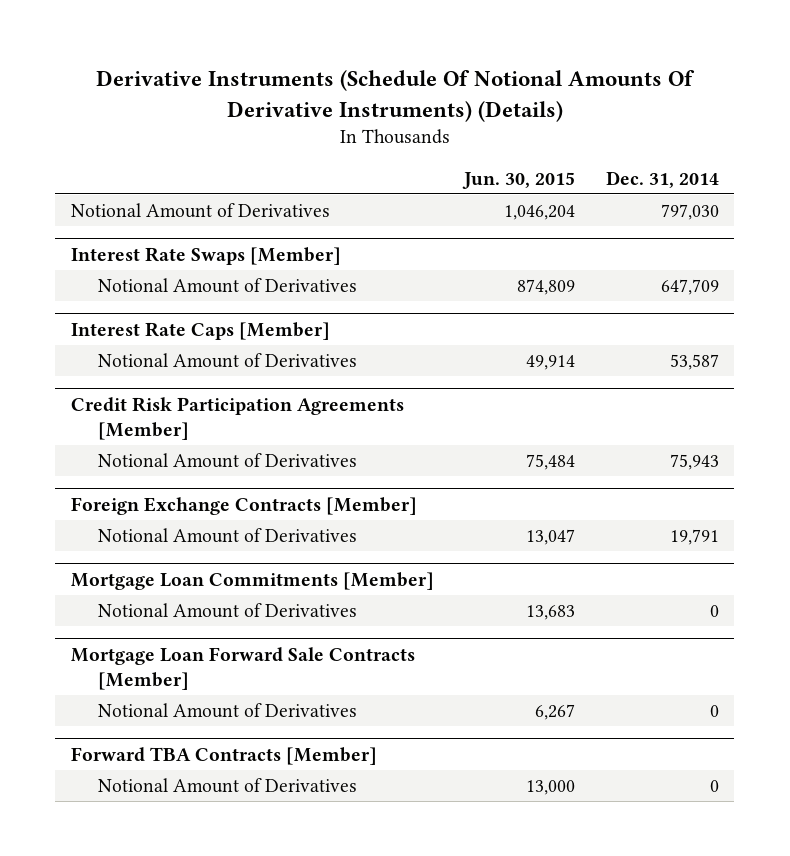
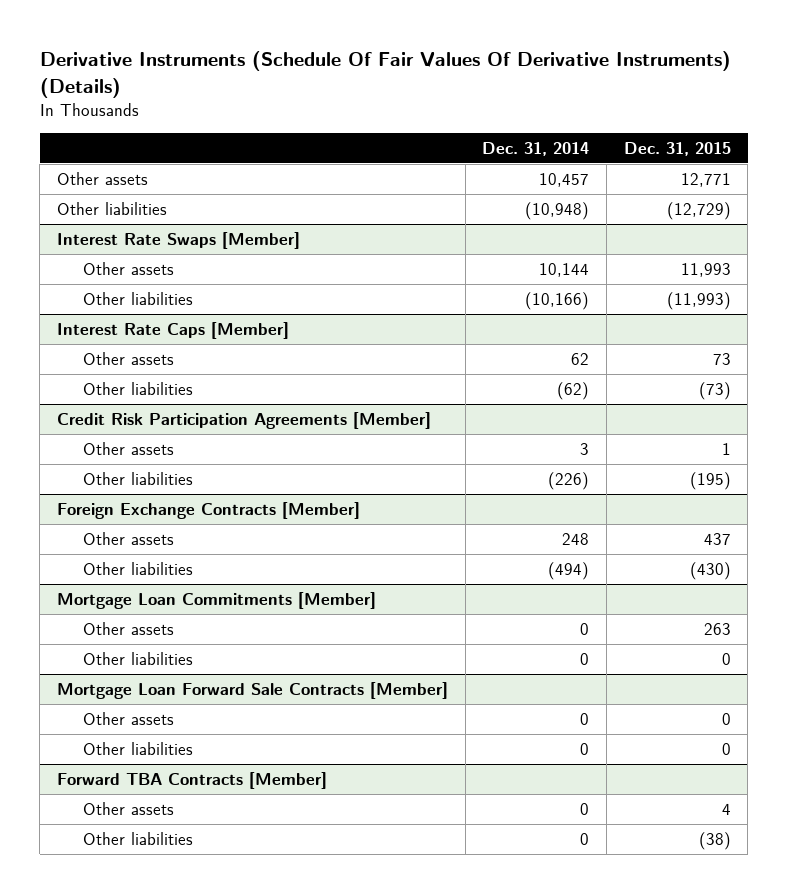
[95,70,695,122] Derivative Instruments (Schedule Of Notional Amounts Of Derivative Instruments) (Details) -> [39,51,731,98] Derivative Instruments (Schedule Of Fair Values Of Derivative Instruments) (Details)
[462,171,576,189] Jun. 30, 2015 -> none
none -> [623,141,731,156] Dec. 31, 2015
[70,202,330,218] Notional Amount of Derivatives -> none
none -> [56,172,148,186] Other assets
none -> [56,202,167,216] Other liabilities
[98,277,358,293] Notional Amount of Derivatives -> none
none -> [83,262,175,276] Other assets
none -> [83,292,194,306] Other liabilities
[98,352,358,368] Notional Amount of Derivatives -> none
none -> [83,352,175,366] Other assets
none -> [83,382,194,396] Other liabilities
[98,452,358,468] Notional Amount of Derivatives -> none
none -> [83,442,175,456] Other assets
none -> [83,472,194,486] Other liabilities
[98,527,358,543] Notional Amount of Derivatives -> none
none -> [83,532,175,546] Other assets
none -> [83,562,194,576] Other liabilities
[98,602,358,618] Notional Amount of Derivatives -> none
none -> [83,622,175,636] Other assets
none -> [83,652,194,666] Other liabilities
[98,702,358,718] Notional Amount of Derivatives -> none
none -> [83,712,175,726] Other assets
none -> [83,742,194,756] Other liabilities
[98,777,358,793] Notional Amount of Derivatives -> none
none -> [83,802,175,816] Other assets
none -> [83,832,194,846] Other liabilities

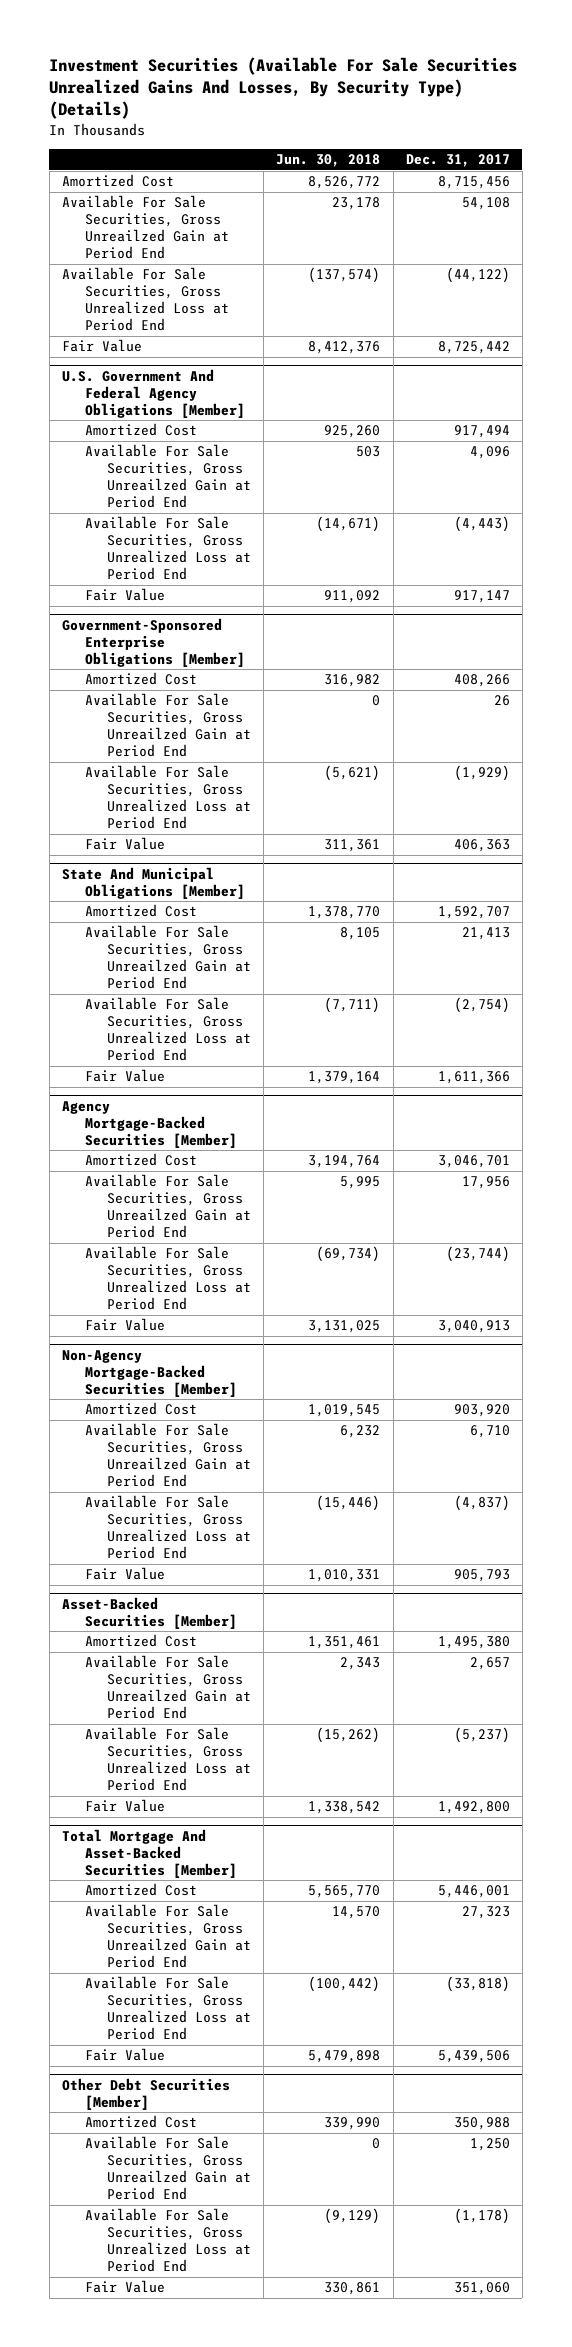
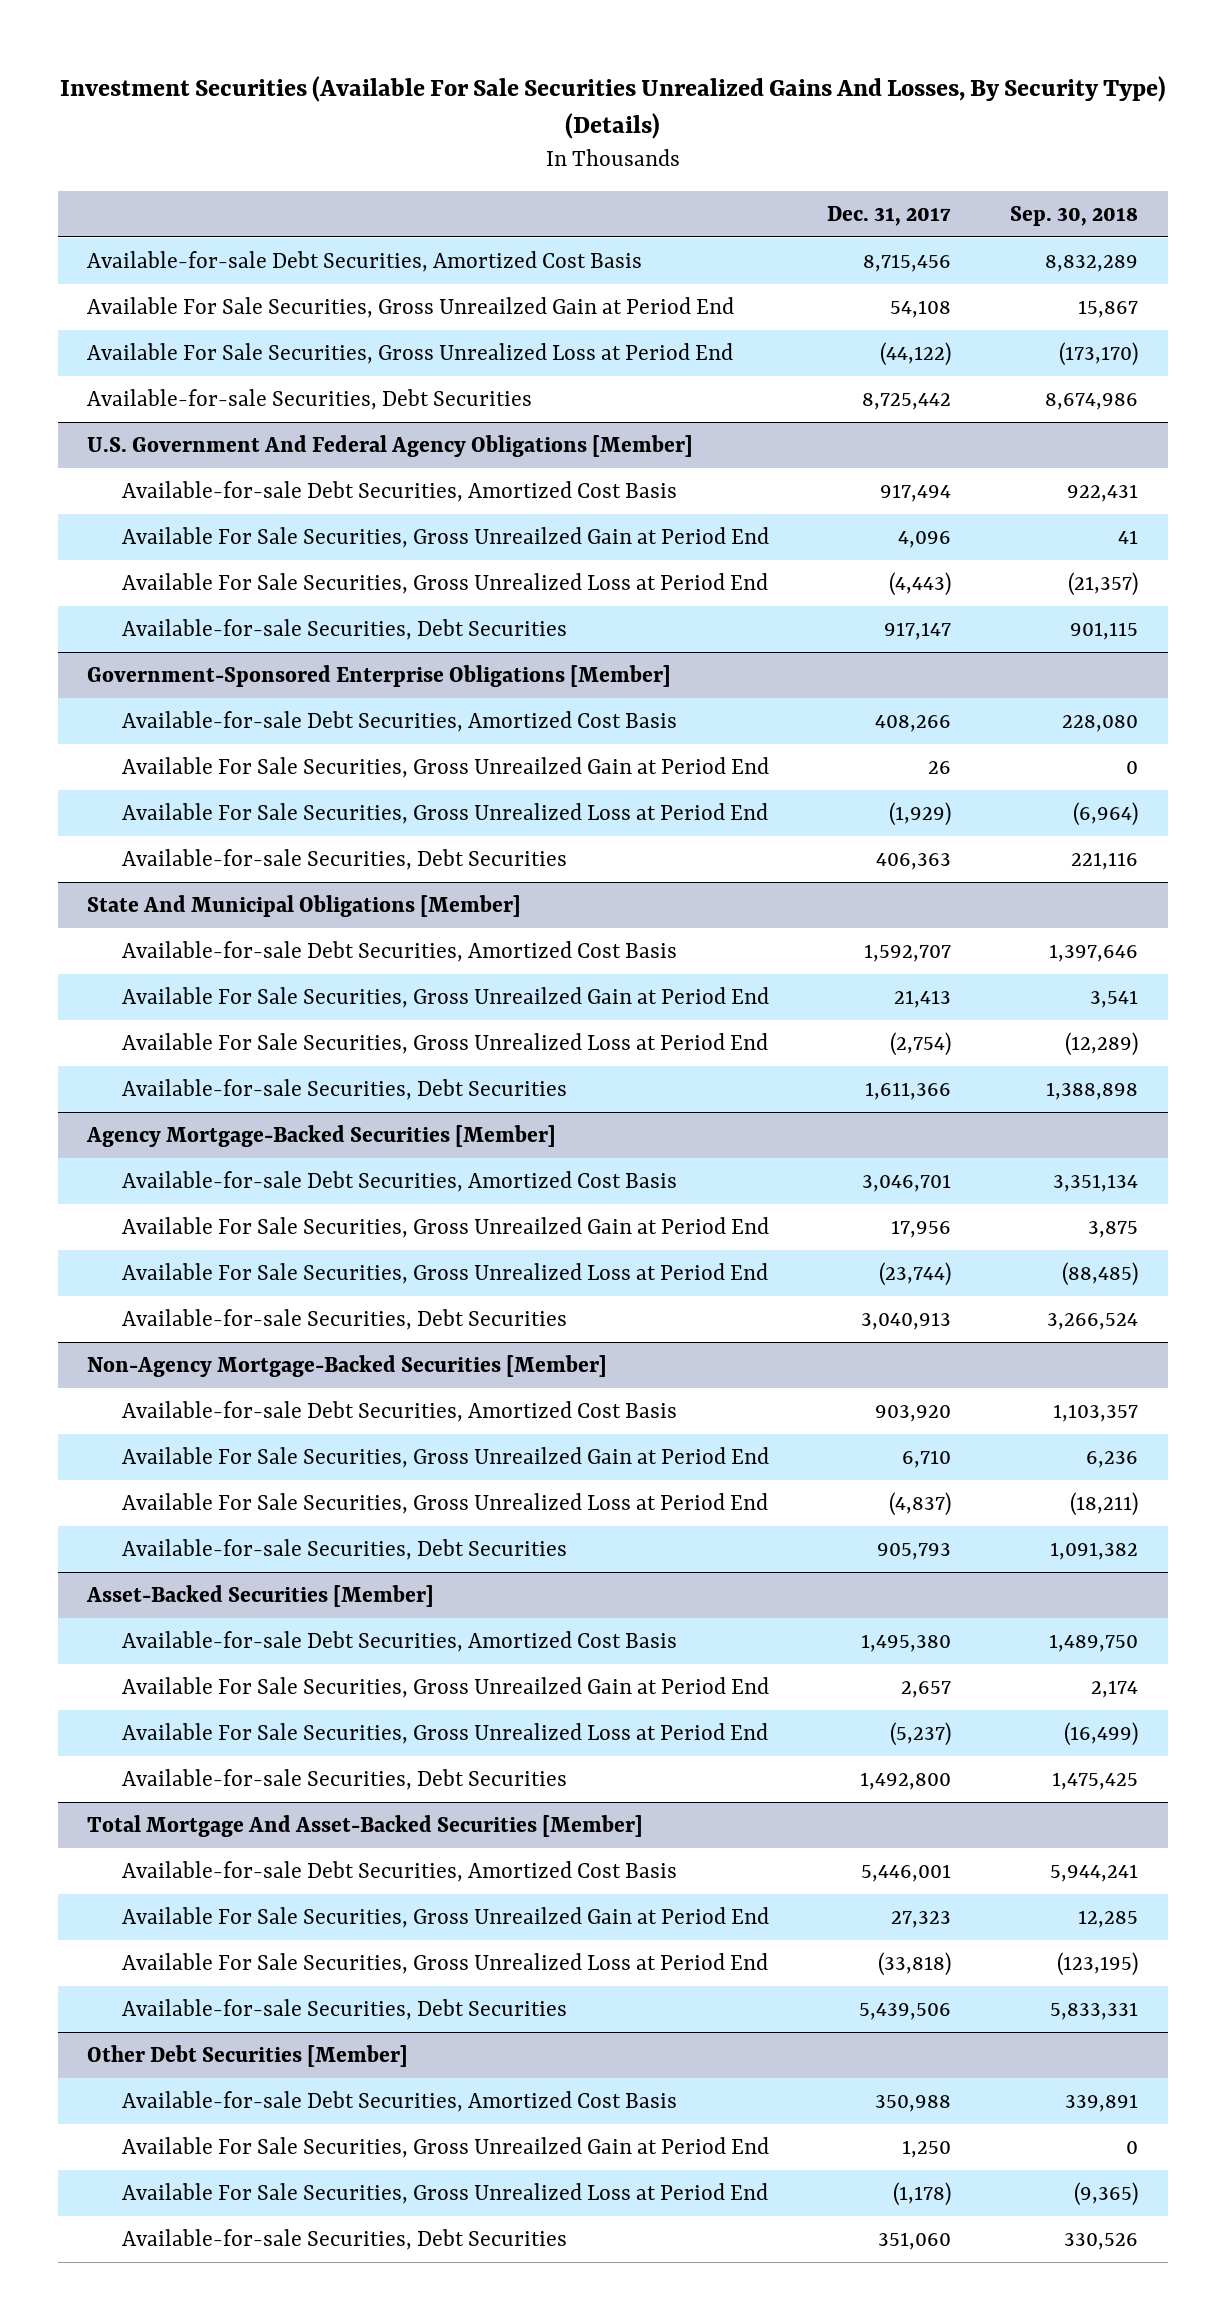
[276,154,381,168] Jun. 30, 2018 -> none
none -> [1010,205,1139,226] Sep. 30, 2018
[61,174,174,188] Amortized Cost -> [87,251,643,273] Available-for-sale Debt Securities, Amortized Cost Basis
[61,339,142,353] Fair Value -> [87,389,533,411] Available-for-sale Securities, Debt Securities
[84,423,197,437] Amortized Cost -> [121,481,677,503] Available-for-sale Debt Securities, Amortized Cost Basis
[84,588,165,602] Fair Value -> [121,619,567,641] Available-for-sale Securities, Debt Securities
[84,672,197,686] Amortized Cost -> [121,711,677,733] Available-for-sale Debt Securities, Amortized Cost Basis
[84,837,165,851] Fair Value -> [121,849,567,871] Available-for-sale Securities, Debt Securities
[84,904,197,918] Amortized Cost -> [121,941,677,963] Available-for-sale Debt Securities, Amortized Cost Basis
[84,1069,165,1083] Fair Value -> [121,1079,567,1101] Available-for-sale Securities, Debt Securities
[84,1153,197,1167] Amortized Cost -> [121,1171,677,1193] Available-for-sale Debt Securities, Amortized Cost Basis
[84,1318,165,1332] Fair Value -> [121,1309,567,1331] Available-for-sale Securities, Debt Securities
[84,1402,197,1416] Amortized Cost -> [121,1401,677,1423] Available-for-sale Debt Securities, Amortized Cost Basis
[84,1567,165,1581] Fair Value -> [121,1539,567,1561] Available-for-sale Securities, Debt Securities
[84,1634,197,1648] Amortized Cost -> [121,1631,677,1653] Available-for-sale Debt Securities, Amortized Cost Basis
[84,1799,165,1813] Fair Value -> [121,1769,567,1791] Available-for-sale Securities, Debt Securities
[84,1883,197,1897] Amortized Cost -> [121,1861,677,1883] Available-for-sale Debt Securities, Amortized Cost Basis
[84,2048,165,2062] Fair Value -> [121,1999,567,2021] Available-for-sale Securities, Debt Securities
[84,2115,197,2129] Amortized Cost -> [121,2091,677,2113] Available-for-sale Debt Securities, Amortized Cost Basis
[84,2280,165,2294] Fair Value -> [121,2229,567,2251] Available-for-sale Securities, Debt Securities

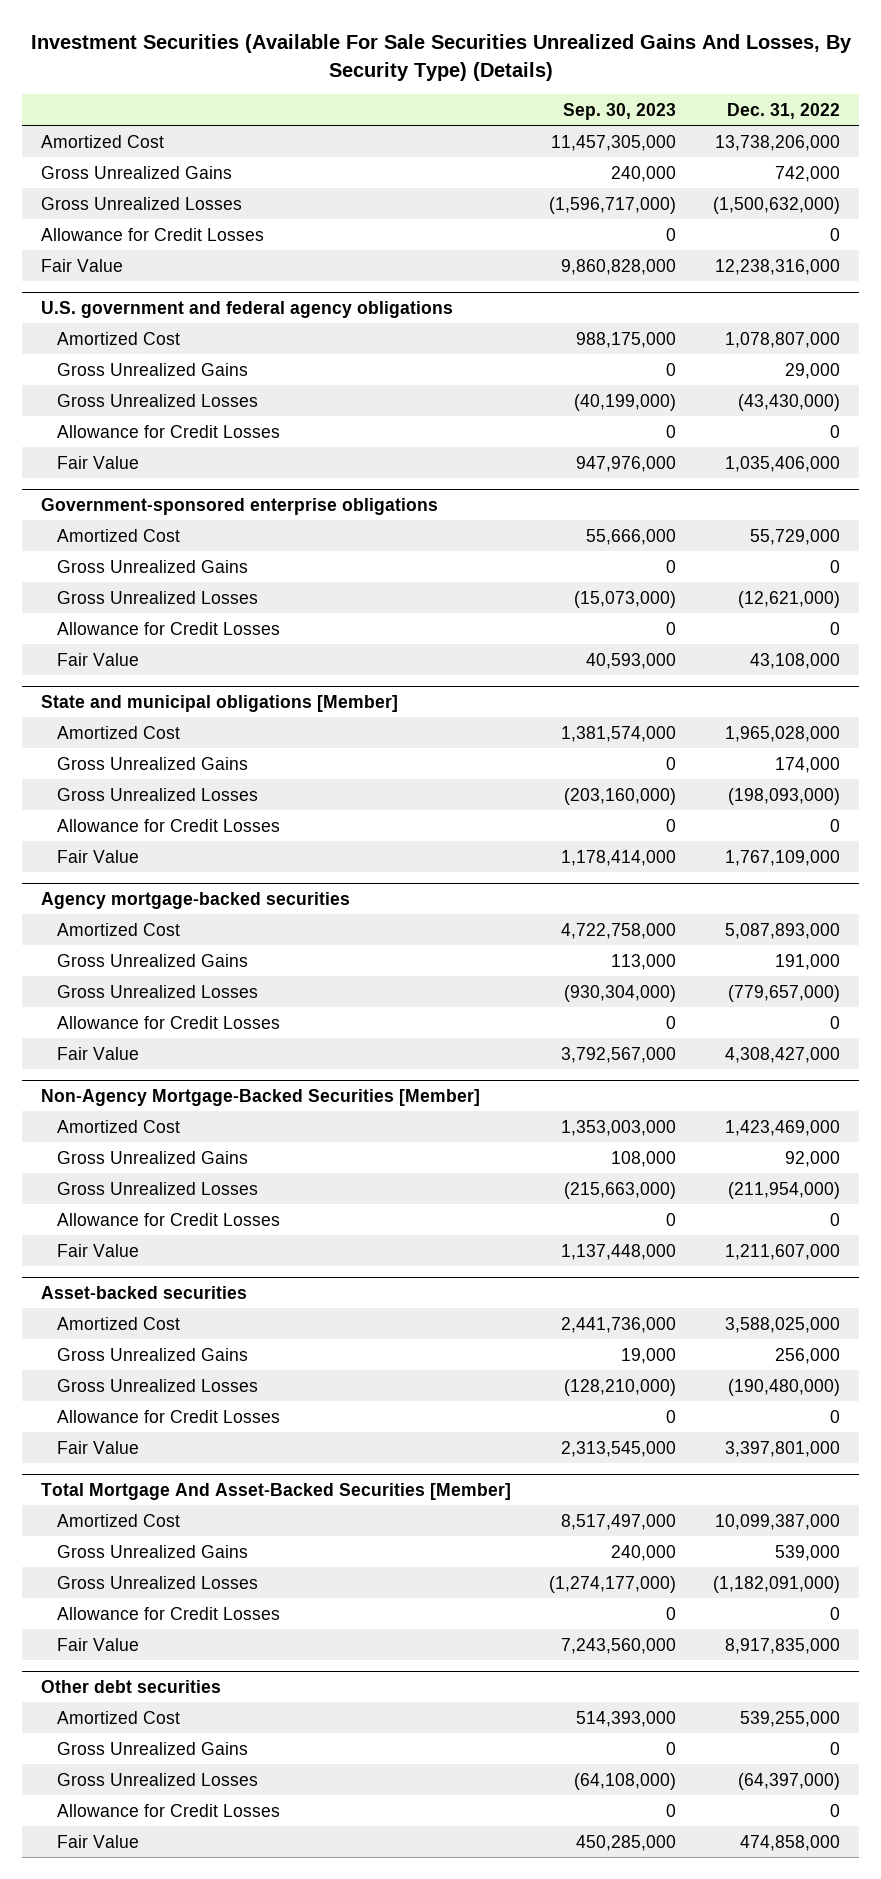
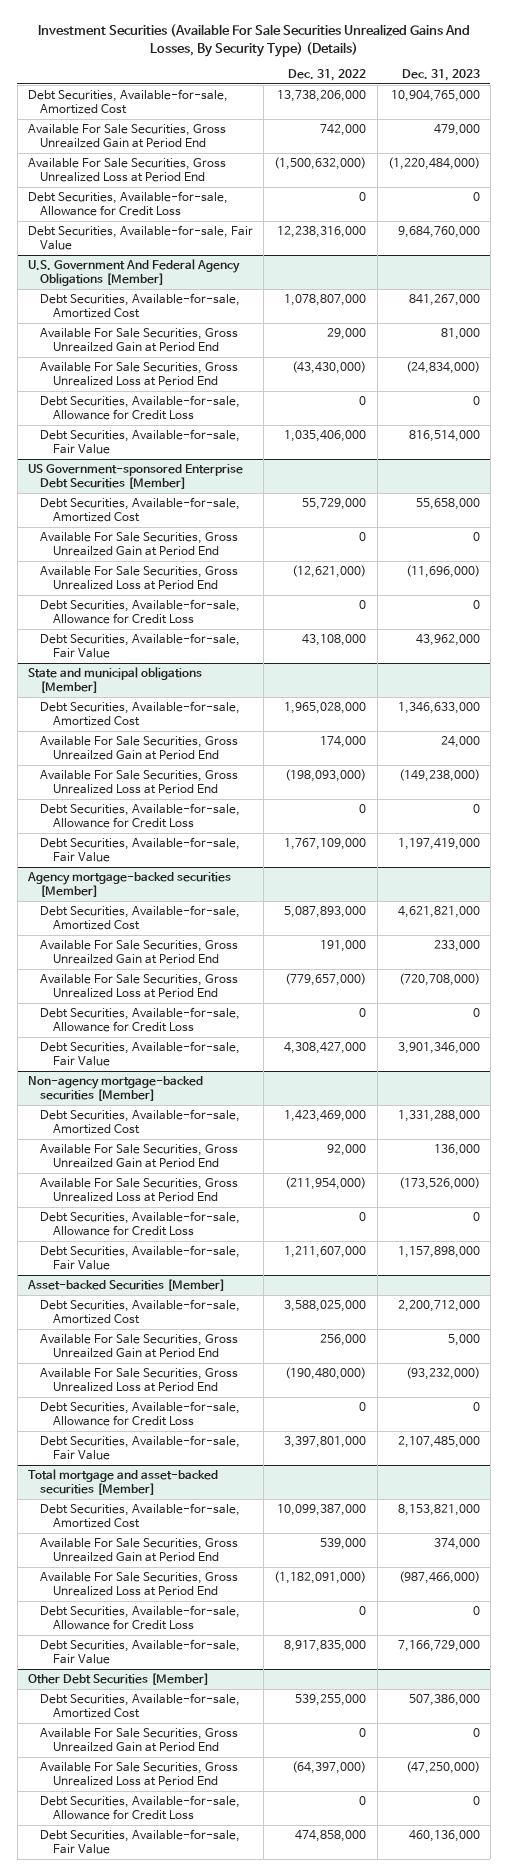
[562,102,676,120] Sep. 30, 2023 -> none
none -> [401,68,480,81] Dec. 31, 2023
[56,362,248,376] Gross Unrealized Gains -> none
[56,559,248,573] Gross Unrealized Gains -> none
[40,134,164,148] Amortized Cost -> [28,89,229,115] Debt Securities, Available-for-sale, Amortized Cost
[40,165,232,179] Gross Unrealized Gains -> [28,124,227,149] Available For Sale Securities, Gross Unreailzed Gain at Period End
[40,196,242,210] Gross Unrealized Losses -> [28,158,227,183] Available For Sale Securities, Gross Unrealized Loss at Period End
[40,227,264,241] Allowance for Credit Losses -> [28,191,229,217] Debt Securities, Available-for-sale, Allowance for Credit Loss
[40,258,123,272] Fair Value -> [28,225,254,251] Debt Securities, Available-for-sale, Fair Value
[40,300,453,318] U.S. government and federal agency obligations -> [28,259,241,287] U.S. Government And Federal Agency Obligations [Member]
[56,331,180,345] Amortized Cost -> [40,293,241,319] Debt Securities, Available-for-sale, Amortized Cost
none -> [40,328,239,353] Available For Sale Securities, Gross Unreailzed Gain at Period End
[56,393,258,407] Gross Unrealized Losses -> [40,362,239,387] Available For Sale Securities, Gross Unrealized Loss at Period End
[56,424,280,438] Allowance for Credit Losses -> [40,395,241,421] Debt Securities, Available-for-sale, Allowance for Credit Loss
[56,455,139,469] Fair Value -> [40,429,241,455] Debt Securities, Available-for-sale, Fair Value
[40,497,438,515] Government-sponsored enterprise obligations -> [28,464,244,490] US Government-sponsored Enterprise Debt Securities [Member]
[56,528,180,542] Amortized Cost -> [40,497,241,523] Debt Securities, Available-for-sale, Amortized Cost
none -> [40,532,239,557] Available For Sale Securities, Gross Unreailzed Gain at Period End
[56,590,258,604] Gross Unrealized Losses -> [40,566,239,591] Available For Sale Securities, Gross Unrealized Loss at Period End
[56,621,280,635] Allowance for Credit Losses -> [40,599,241,625] Debt Securities, Available-for-sale, Allowance for Credit Loss
[56,652,139,666] Fair Value -> [40,633,241,659] Debt Securities, Available-for-sale, Fair Value
[56,1150,248,1164] Gross Unrealized Gains -> none
[56,1741,248,1755] Gross Unrealized Gains -> none
[56,725,180,739] Amortized Cost -> [40,701,241,727] Debt Securities, Available-for-sale, Amortized Cost
[56,756,248,770] Gross Unrealized Gains -> [40,736,239,761] Available For Sale Securities, Gross Unreailzed Gain at Period End
[56,787,258,801] Gross Unrealized Losses -> [40,770,239,795] Available For Sale Securities, Gross Unrealized Loss at Period End
[56,818,280,832] Allowance for Credit Losses -> [40,803,241,829] Debt Securities, Available-for-sale, Allowance for Credit Loss
[56,849,139,863] Fair Value -> [40,837,241,863] Debt Securities, Available-for-sale, Fair Value
[40,891,350,909] Agency mortgage-backed securities -> [27,872,232,898] Agency mortgage-backed securities [Member]
[56,922,180,936] Amortized Cost -> [40,905,241,931] Debt Securities, Available-for-sale, Amortized Cost
[56,953,248,967] Gross Unrealized Gains -> [40,940,239,965] Available For Sale Securities, Gross Unreailzed Gain at Period End
[56,984,258,998] Gross Unrealized Losses -> [40,974,239,999] Available For Sale Securities, Gross Unrealized Loss at Period End
[56,1015,280,1029] Allowance for Credit Losses -> [40,1007,241,1033] Debt Securities, Available-for-sale, Allowance for Credit Loss
[56,1046,139,1060] Fair Value -> [40,1041,241,1067] Debt Securities, Available-for-sale, Fair Value
[40,1088,480,1106] Non-Agency Mortgage-Backed Securities [Member] -> [28,1076,204,1102] Non-agency mortgage-backed securities [Member]
[56,1119,180,1133] Amortized Cost -> [40,1109,241,1135] Debt Securities, Available-for-sale, Amortized Cost
none -> [40,1144,239,1169] Available For Sale Securities, Gross Unreailzed Gain at Period End
[56,1181,258,1195] Gross Unrealized Losses -> [40,1178,239,1203] Available For Sale Securities, Gross Unrealized Loss at Period End
[56,1212,280,1226] Allowance for Credit Losses -> [40,1211,241,1237] Debt Securities, Available-for-sale, Allowance for Credit Loss
[56,1243,139,1257] Fair Value -> [40,1245,241,1271] Debt Securities, Available-for-sale, Fair Value
[40,1285,247,1299] Asset-backed securities -> [27,1279,226,1292] Asset-backed Securities [Member]
[56,1316,180,1330] Amortized Cost -> [40,1299,241,1325] Debt Securities, Available-for-sale, Amortized Cost
[56,1347,248,1361] Gross Unrealized Gains -> [40,1334,239,1359] Available For Sale Securities, Gross Unreailzed Gain at Period End
[56,1378,258,1392] Gross Unrealized Losses -> [40,1368,239,1393] Available For Sale Securities, Gross Unrealized Loss at Period End
[56,1409,280,1423] Allowance for Credit Losses -> [40,1401,241,1427] Debt Securities, Available-for-sale, Allowance for Credit Loss
[56,1440,139,1454] Fair Value -> [40,1435,241,1461] Debt Securities, Available-for-sale, Fair Value
[40,1482,511,1500] Total Mortgage And Asset-Backed Securities [Member] -> [28,1469,219,1496] Total mortgage and asset-backed securities [Member]
[56,1513,180,1527] Amortized Cost -> [40,1503,241,1529] Debt Securities, Available-for-sale, Amortized Cost
[56,1544,248,1558] Gross Unrealized Gains -> [40,1538,239,1563] Available For Sale Securities, Gross Unreailzed Gain at Period End
[56,1575,258,1589] Gross Unrealized Losses -> [40,1572,239,1597] Available For Sale Securities, Gross Unrealized Loss at Period End
[56,1606,280,1620] Allowance for Credit Losses -> [40,1605,241,1631] Debt Securities, Available-for-sale, Allowance for Credit Loss
[56,1637,139,1651] Fair Value -> [40,1639,241,1665] Debt Securities, Available-for-sale, Fair Value
[40,1679,221,1693] Other debt securities -> [28,1673,210,1686] Other Debt Securities [Member]
[56,1710,180,1724] Amortized Cost -> [40,1693,241,1719] Debt Securities, Available-for-sale, Amortized Cost
none -> [40,1728,239,1753] Available For Sale Securities, Gross Unreailzed Gain at Period End
[56,1772,258,1786] Gross Unrealized Losses -> [40,1762,239,1787] Available For Sale Securities, Gross Unrealized Loss at Period End
[56,1803,280,1817] Allowance for Credit Losses -> [40,1795,241,1821] Debt Securities, Available-for-sale, Allowance for Credit Loss
[56,1834,139,1848] Fair Value -> [40,1829,241,1855] Debt Securities, Available-for-sale, Fair Value

